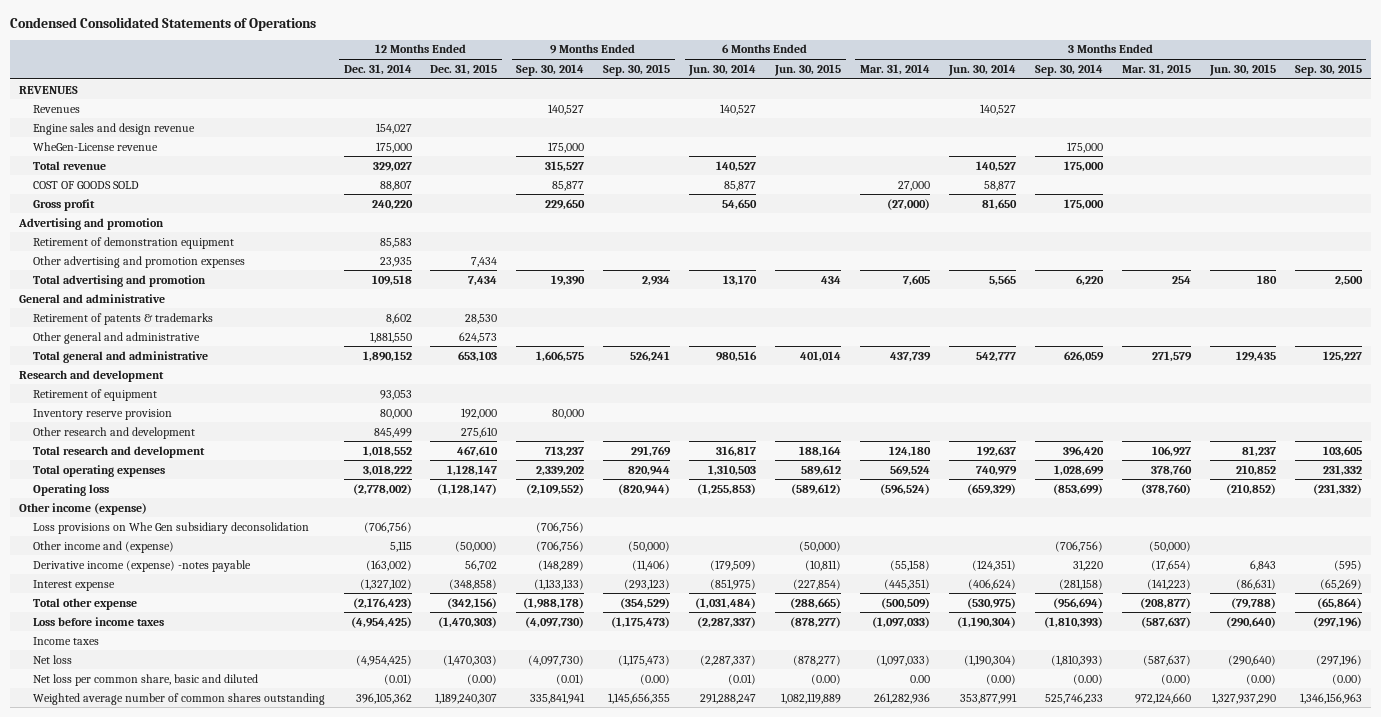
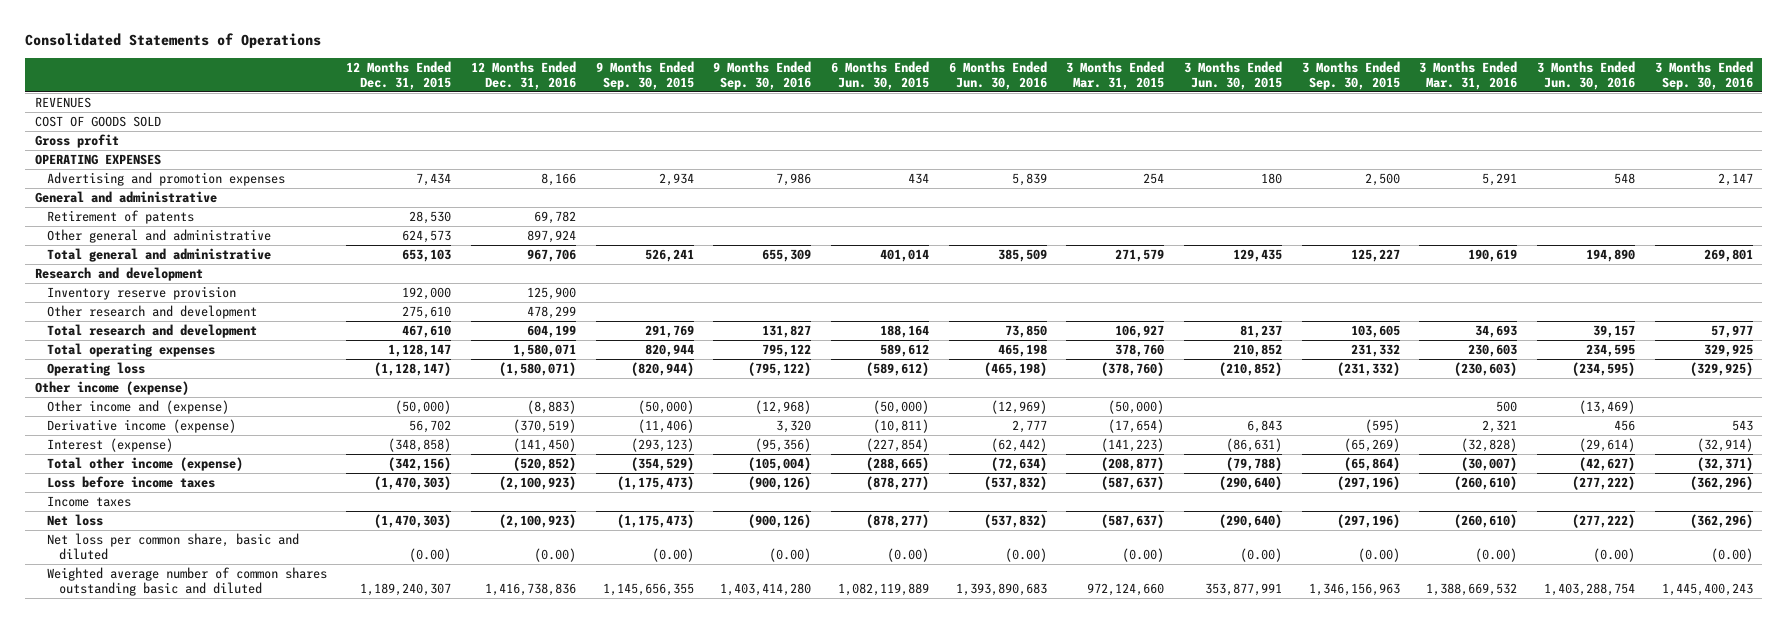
[9,16,316,31] Condensed Consolidated Statements of Operations -> [25,33,322,49] Consolidated Statements of Operations
[343,63,412,75] Dec. 31, 2014 -> none
[516,63,585,76] Sep. 30, 2014 -> none
[688,63,757,76] Jun. 30, 2014 -> none
[860,63,931,75] Mar. 31, 2014 -> none
[948,63,1017,76] Jun. 30, 2014 -> none
[1034,63,1103,76] Sep. 30, 2014 -> none
none -> [471,60,577,91] 12 Months Ended Dec. 31, 2016
none -> [713,60,812,91] 9 Months Ended Sep. 30, 2016
none -> [948,60,1047,91] 6 Months Ended Jun. 30, 2016
none -> [1419,60,1518,91] 3 Months Ended Mar. 31, 2016
none -> [1536,60,1635,91] 3 Months Ended Jun. 30, 2016
none -> [1654,60,1753,91] 3 Months Ended Sep. 30, 2016
[32,104,80,113] Revenues -> none
[32,122,195,135] Engine sales and design revenue -> none
[32,141,158,151] WheGen-License revenue -> none
[32,160,106,170] Total revenue -> none
[17,217,164,230] Advertising and promotion -> none
[32,236,234,249] Retirement of demonstration equipment -> none
[32,255,245,268] Other advertising and promotion expenses -> none
none -> [35,153,162,165] OPERATING EXPENSES
[32,274,206,287] Total advertising and promotion -> [46,171,285,186] Advertising and promotion expenses
[32,312,213,325] Retirement of patents & trademarks -> [46,209,194,224] Retirement of patents
[32,388,157,401] Retirement of equipment -> none
[32,521,309,534] Loss provisions on Whe Gen subsidiary deconsolidation -> none
[32,559,251,572] Derivative income (expense) -notes payable -> [46,418,236,433] Derivative income (expense)
[32,579,115,591] Interest expense -> [46,437,173,452] Interest (expense)
[32,597,137,610] Total other expense -> [46,456,243,471] Total other income (expense)
[32,692,325,705] Weighted average number of common shares outstanding -> [46,566,327,597] Weighted average number of common shares outstanding basic and diluted
[1211,692,1276,704] 1,327,937,290 -> [1205,583,1283,597] 353,877,991

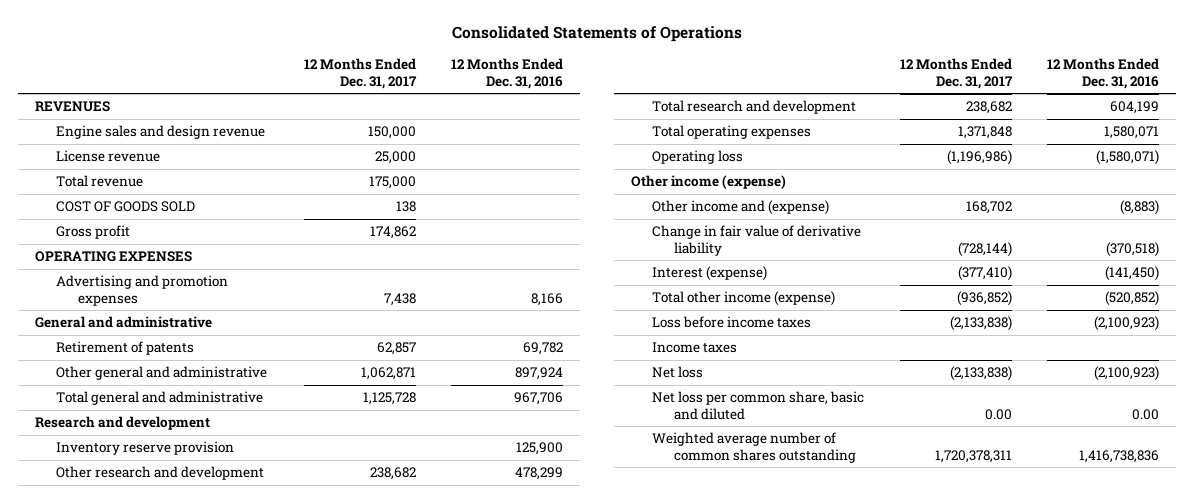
[346,60,452,91] 12 Months Ended Dec. 31, 2015 -> none
[595,60,694,91] 9 Months Ended Sep. 30, 2015 -> none
[713,60,812,91] 9 Months Ended Sep. 30, 2016 -> none
[831,60,930,91] 6 Months Ended Jun. 30, 2015 -> none
[948,60,1047,91] 6 Months Ended Jun. 30, 2016 -> none
[1066,60,1165,91] 3 Months Ended Mar. 31, 2015 -> none
[1184,60,1283,91] 3 Months Ended Jun. 30, 2015 -> none
[1301,60,1400,91] 3 Months Ended Sep. 30, 2015 -> none
[1419,60,1518,91] 3 Months Ended Mar. 31, 2016 -> none
[1536,60,1635,91] 3 Months Ended Jun. 30, 2016 -> none
[1654,60,1753,91] 3 Months Ended Sep. 30, 2016 -> none
none -> [303,58,417,89] 12 Months Ended Dec. 31, 2017
none -> [56,125,266,140] Engine sales and design revenue
none -> [56,150,161,163] License revenue
none -> [56,175,144,188] Total revenue
[46,418,236,433] Derivative income (expense) -> none
none -> [652,225,862,256] Change in fair value of derivative liability
[534,548,577,563] (0.00) -> [1131,408,1159,420] 0.00
[46,566,327,597] Weighted average number of common shares outstanding basic and diluted -> [652,432,856,463] Weighted average number of common shares outstanding

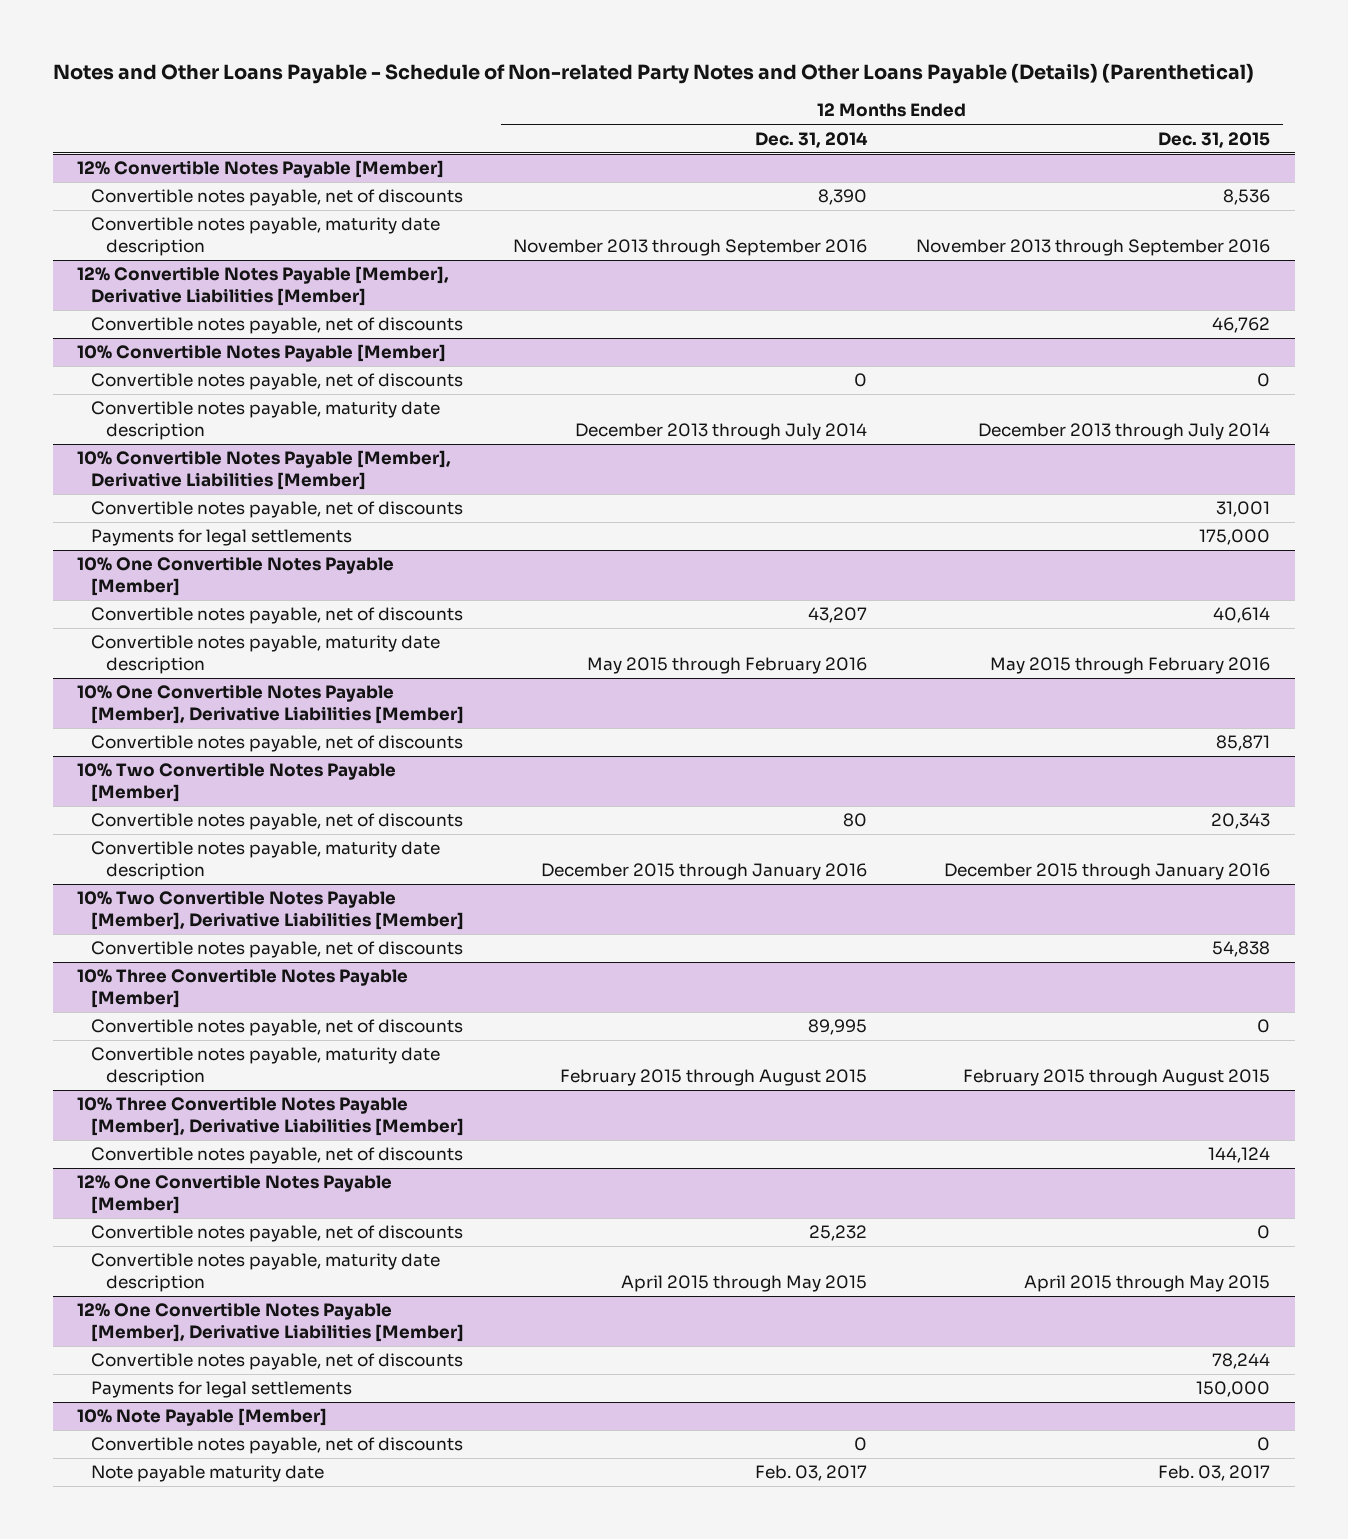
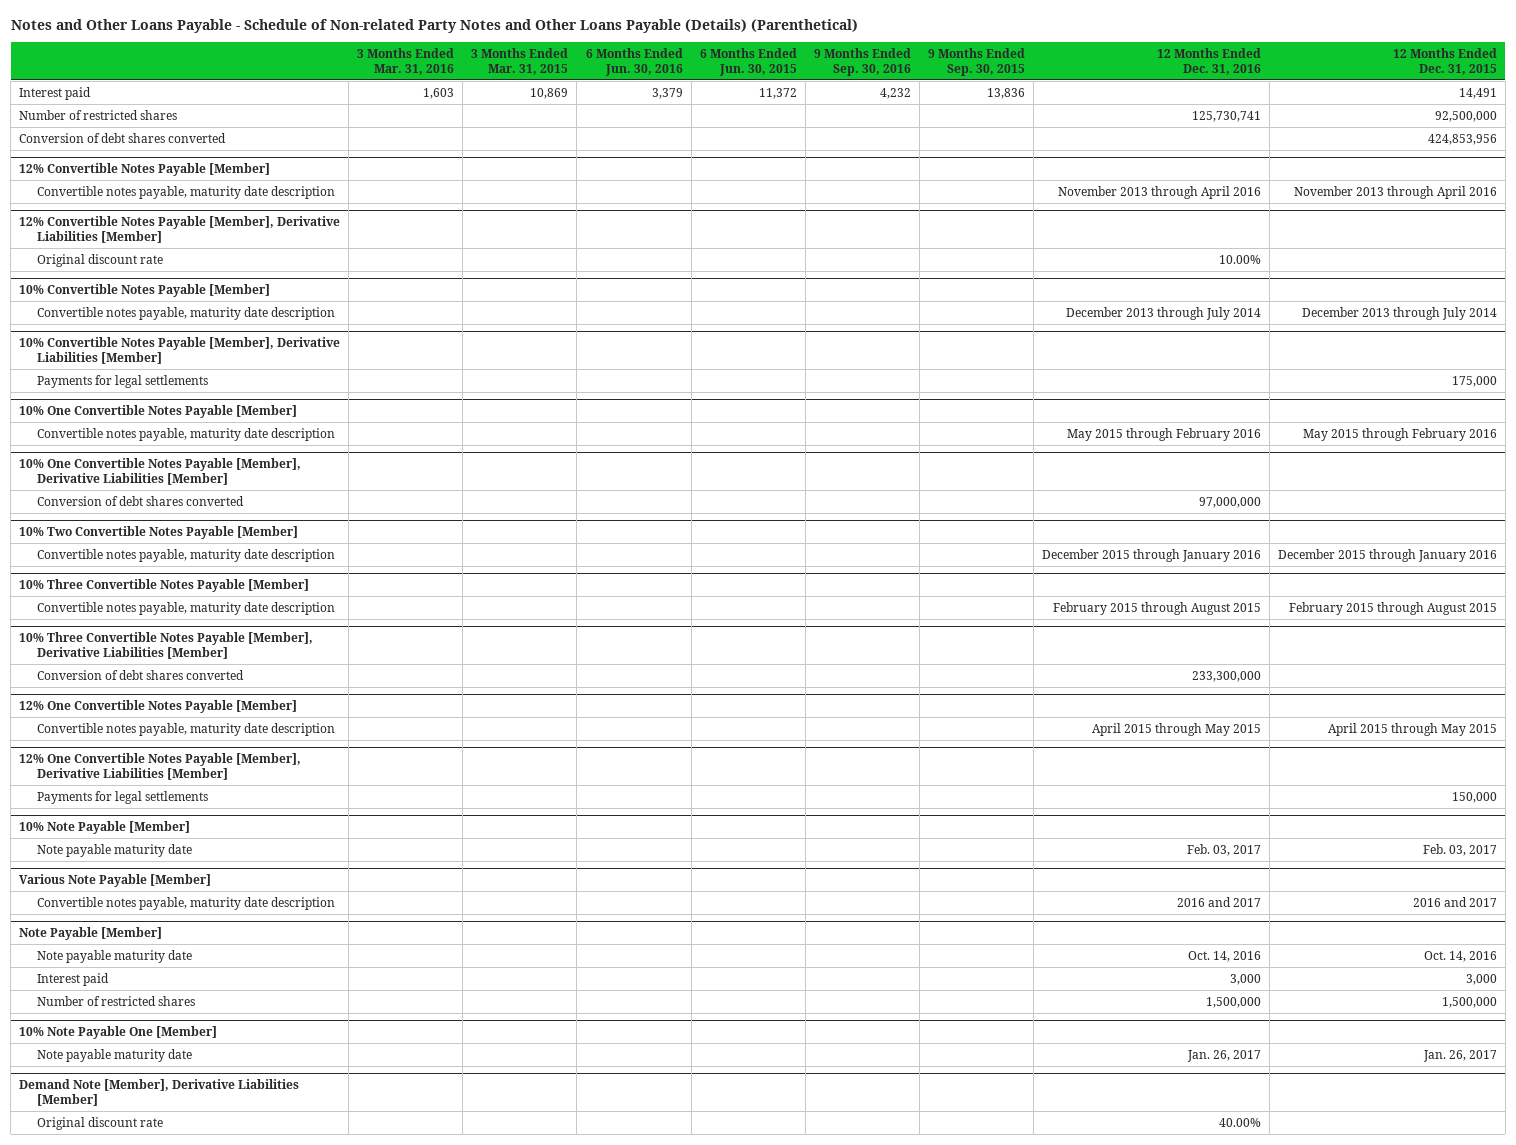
[755,131,869,148] Dec. 31, 2014 -> none
none -> [357,47,455,75] 3 Months Ended Mar. 31, 2016
none -> [471,47,569,75] 3 Months Ended Mar. 31, 2015
none -> [585,47,683,76] 6 Months Ended Jun. 30, 2016
none -> [699,47,797,76] 6 Months Ended Jun. 30, 2015
none -> [813,47,911,76] 9 Months Ended Sep. 30, 2016
none -> [927,47,1025,76] 9 Months Ended Sep. 30, 2015
none -> [1156,47,1261,75] 12 Months Ended Dec. 31, 2016
none -> [19,86,92,100] Interest paid
none -> [19,109,178,120] Number of restricted shares
none -> [19,132,227,143] Conversion of debt shares converted
[91,189,464,207] Convertible notes payable, net of discounts -> none
[916,238,1271,256] November 2013 through September 2016 -> [1293,185,1497,199] November 2013 through April 2016
[91,317,464,335] Convertible notes payable, net of discounts -> none
none -> [37,253,164,267] Original discount rate
[91,373,464,391] Convertible notes payable, net of discounts -> none
[91,501,464,519] Convertible notes payable, net of discounts -> none
[91,607,464,625] Convertible notes payable, net of discounts -> none
[91,735,464,753] Convertible notes payable, net of discounts -> none
none -> [37,495,245,506] Conversion of debt shares converted
[91,813,464,831] Convertible notes payable, net of discounts -> none
[77,890,465,930] 10% Two Convertible Notes Payable [Member], Derivative Liabilities [Member] -> none
[91,941,464,959] Convertible notes payable, net of discounts -> none
[91,1019,464,1037] Convertible notes payable, net of discounts -> none
[91,1147,464,1165] Convertible notes payable, net of discounts -> none
none -> [37,669,245,680] Conversion of debt shares converted
[91,1225,464,1243] Convertible notes payable, net of discounts -> none
[91,1353,464,1371] Convertible notes payable, net of discounts -> none
[91,1437,464,1455] Convertible notes payable, net of discounts -> none
none -> [19,874,212,888] Various Note Payable [Member]
none -> [37,896,336,910] Convertible notes payable, maturity date description
none -> [19,927,163,941] Note Payable [Member]
none -> [37,949,193,963] Note payable maturity date
none -> [37,972,110,986] Interest paid
none -> [37,995,196,1006] Number of restricted shares
none -> [19,1026,218,1040] 10% Note Payable One [Member]
none -> [37,1048,193,1062] Note payable maturity date
none -> [19,1079,300,1107] Demand Note [Member], Derivative Liabilities [Member]
none -> [37,1116,164,1130] Original discount rate

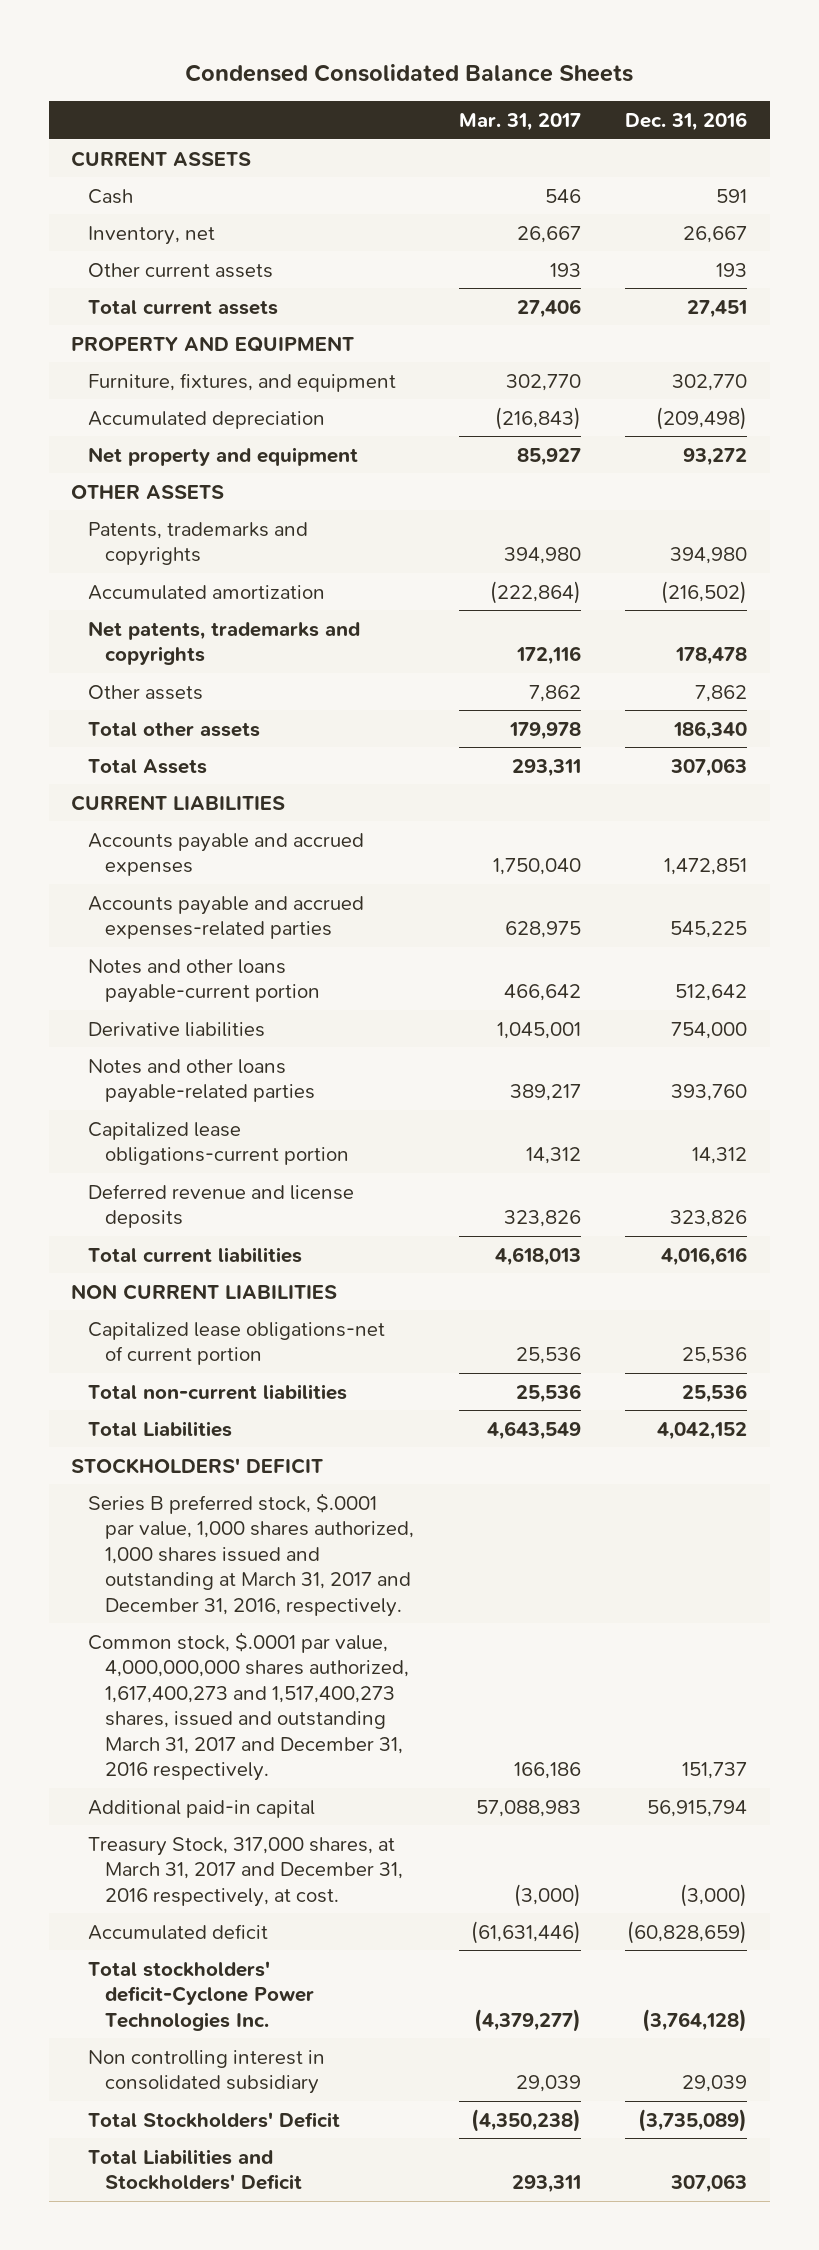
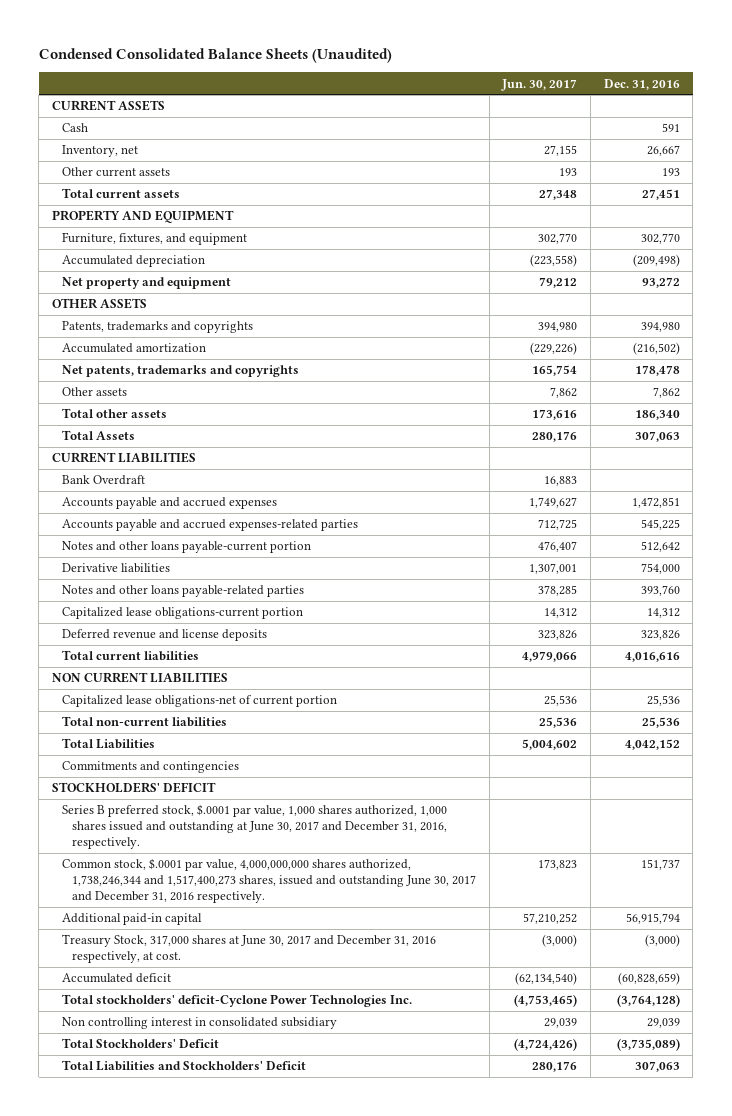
[185,63,634,82] Condensed Consolidated Balance Sheets -> [38,48,392,64] Condensed Consolidated Balance Sheets (Unaudited)
[458,113,581,132] Mar. 31, 2017 -> none
none -> [501,78,578,91] Jun. 30, 2017
none -> [62,475,146,486] Bank Overdraft
none -> [62,761,240,774] Commitments and contingencies
[88,1492,414,1617] Series B preferred stock, $.0001 par value, 1,000 shares authorized, 1,000 shares issued and outstanding at March 31, 2017 and December 31, 2016, respectively. -> [62,804,448,849] Series B preferred stock, $.0001 par value, 1,000 shares authorized, 1,000 shares issued and outstanding at June 30, 2017 and December 31, 2016, respectively.
[88,1631,409,1782] Common stock, $.0001 par value, 4,000,000,000 shares authorized, 1,617,400,273 and 1,517,400,273 shares, issued and outstanding March 31, 2017 and December 31, 2016 respectively. -> [62,858,476,903] Common stock, $.0001 par value, 4,000,000,000 shares authorized, 1,738,246,344 and 1,517,400,273 shares, issued and outstanding June 30, 2017 and December 31, 2016 respectively.
[88,1836,403,1907] Treasury Stock, 317,000 shares, at March 31, 2017 and December 31, 2016 respectively, at cost. -> [62,934,437,964] Treasury Stock, 317,000 shares at June 30, 2017 and December 31, 2016 respectively, at cost.

